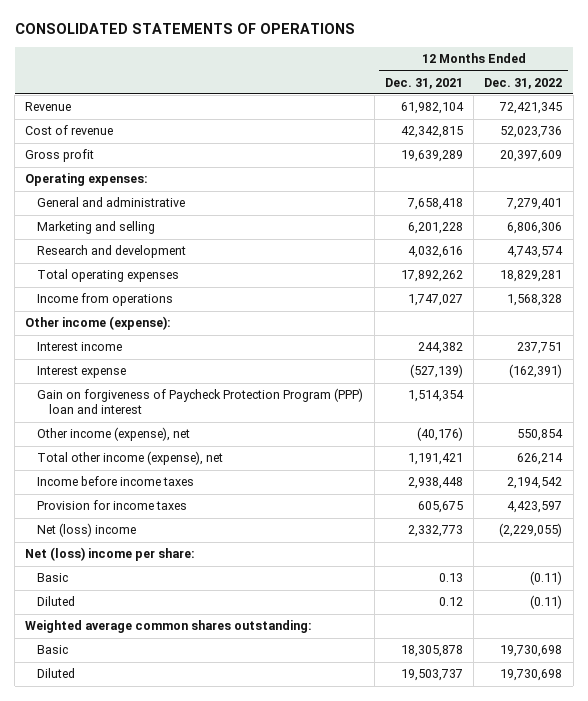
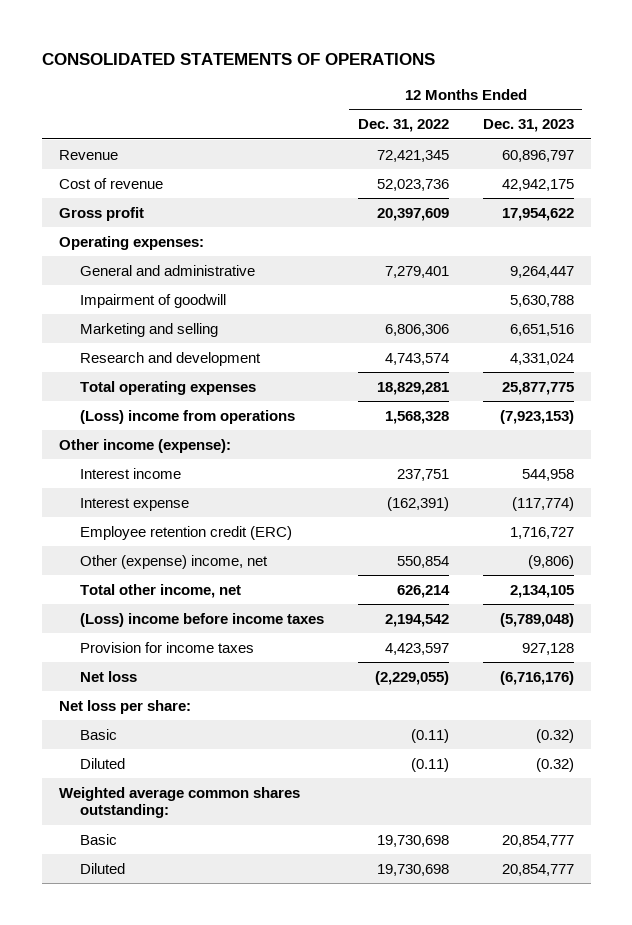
[384,77,463,89] Dec. 31, 2021 -> none
none -> [482,119,574,133] Dec. 31, 2023
none -> [79,293,226,308] Impairment of goodwill
[37,293,174,307] Income from operations -> [79,409,295,424] (Loss) income from operations
[37,388,364,415] Gain on forgiveness of Paycheck Protection Program (PPP) loan and interest -> none
none -> [79,525,292,540] Employee retention credit (ERC)
[37,427,191,442] Other income (expense), net -> [79,554,268,569] Other (expense) income, net
[37,451,224,466] Total other income (expense), net -> [79,583,241,598] Total other income, net
[37,476,195,487] Income before income taxes -> [79,612,324,627] (Loss) income before income taxes
[37,523,137,538] Net (loss) income -> [79,670,137,682] Net loss
[25,547,196,562] Net (loss) income per share: -> [58,699,191,714] Net loss per share:

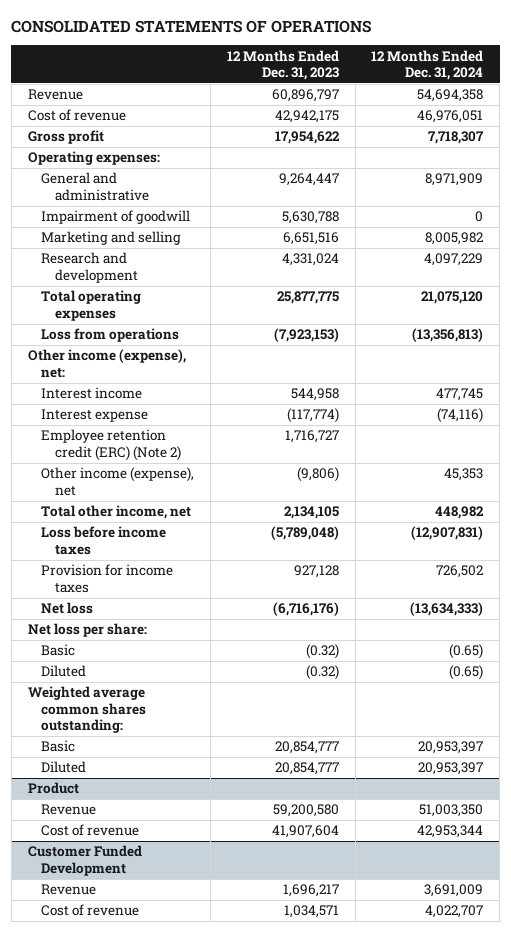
[357,119,449,133] Dec. 31, 2022 -> none
none -> [371,49,484,81] 12 Months Ended Dec. 31, 2024
[79,409,295,424] (Loss) income from operations -> [41,328,180,343] Loss from operations
[58,438,231,453] Other income (expense): -> [27,349,186,378] Other income (expense), net:
[79,525,292,540] Employee retention credit (ERC) -> [41,429,181,461] Employee retention credit (ERC) (Note 2)
[79,554,268,569] Other (expense) income, net -> [41,467,195,496] Other income (expense), net
[79,612,324,627] (Loss) income before income taxes -> [41,526,167,555] Loss before income taxes
none -> [27,782,79,795] Product
none -> [41,804,97,816] Revenue
none -> [41,824,140,837] Cost of revenue
none -> [27,845,142,876] Customer Funded Development
none -> [41,884,97,896] Revenue
none -> [41,904,140,917] Cost of revenue

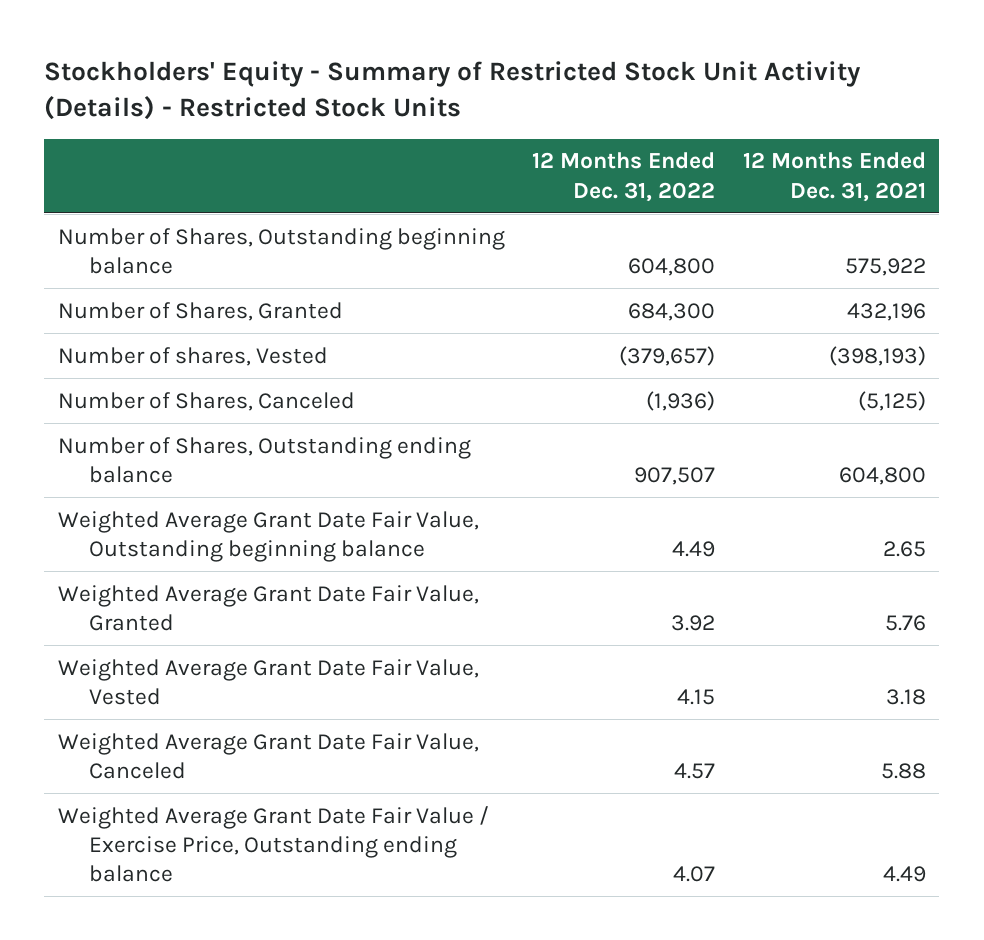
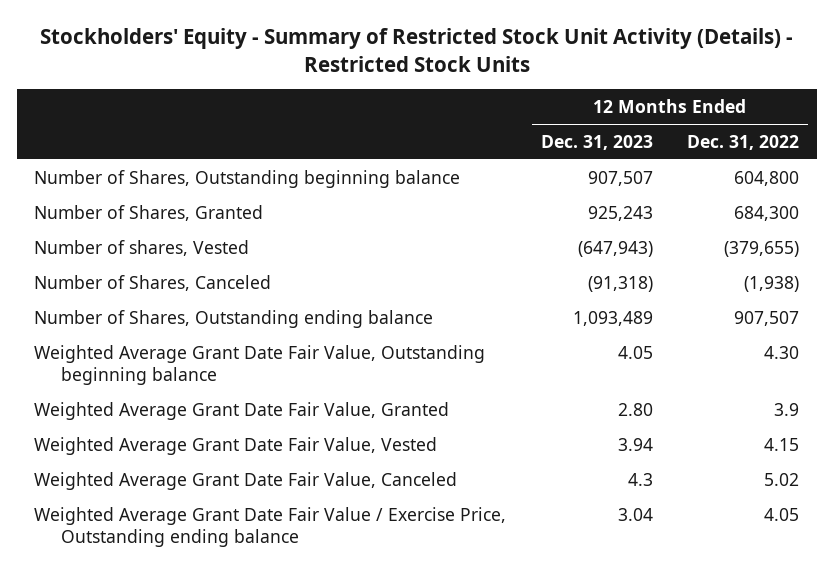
[742,152,926,202] 12 Months Ended Dec. 31, 2021 -> none
none -> [540,134,653,150] Dec. 31, 2023
[619,345,716,366] (379,657) -> [724,240,800,257] (379,655)
[646,390,716,411] (1,936) -> [744,275,800,292] (1,938)
[672,540,716,557] 4.49 -> [764,345,800,359] 4.30
[671,614,716,631] 3.92 -> [774,402,800,416] 3.9
[674,762,716,779] 4.57 -> [764,472,800,486] 5.02
[673,865,716,882] 4.07 -> [764,507,800,521] 4.05

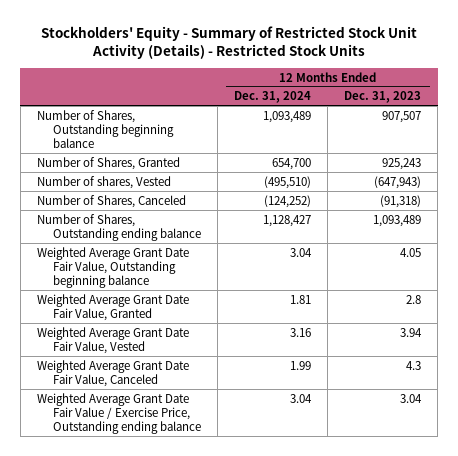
[687,134,800,150] Dec. 31, 2022 -> none
none -> [234,91,312,104] Dec. 31, 2024
[617,402,653,416] 2.80 -> [406,294,422,304] 2.8

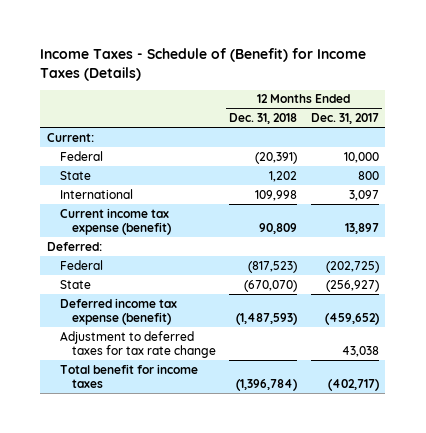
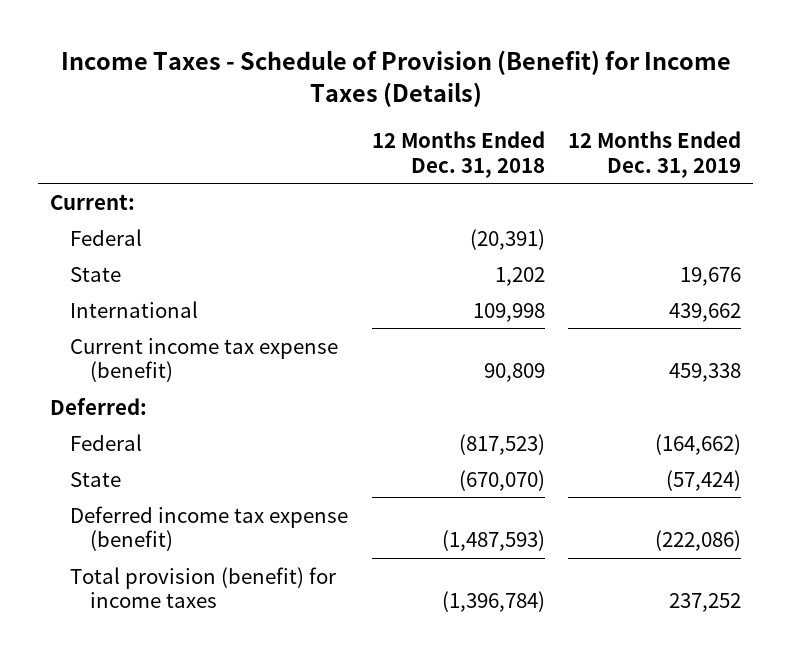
[40,48,367,81] Income Taxes - Schedule of (Benefit) for Income Taxes (Details) -> [60,50,731,108] Income Taxes - Schedule of Provision (Benefit) for Income Taxes (Details)
[310,113,379,125] Dec. 31, 2017 -> none
none -> [568,131,742,178] 12 Months Ended Dec. 31, 2019
[59,330,217,359] Adjustment to deferred taxes for tax rate change -> none
[59,363,198,389] Total benefit for income taxes -> [70,566,337,609] Total provision (benefit) for income taxes

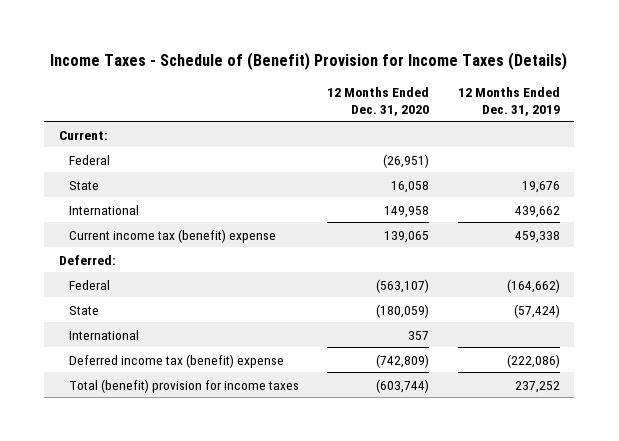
[60,50,731,108] Income Taxes - Schedule of Provision (Benefit) for Income Taxes (Details) -> [50,51,568,70] Income Taxes - Schedule of (Benefit) Provision for Income Taxes (Details)
[371,131,545,178] 12 Months Ended Dec. 31, 2018 -> none
none -> [327,86,430,116] 12 Months Ended Dec. 31, 2020
[70,337,339,383] Current income tax expense (benefit) -> [68,228,276,243] Current income tax (benefit) expense
none -> [68,329,139,340] International
[70,505,349,552] Deferred income tax expense (benefit) -> [68,353,284,368] Deferred income tax (benefit) expense
[70,566,337,609] Total provision (benefit) for income taxes -> [68,378,299,393] Total (benefit) provision for income taxes

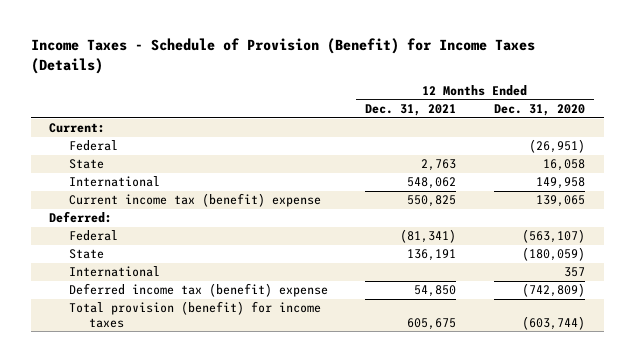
[50,51,568,70] Income Taxes - Schedule of (Benefit) Provision for Income Taxes (Details) -> [30,38,535,74] Income Taxes - Schedule of Provision (Benefit) for Income Taxes (Details)
[457,86,560,116] 12 Months Ended Dec. 31, 2019 -> none
none -> [365,104,457,117] Dec. 31, 2021
[68,378,299,393] Total (benefit) provision for income taxes -> [69,301,322,328] Total provision (benefit) for income taxes

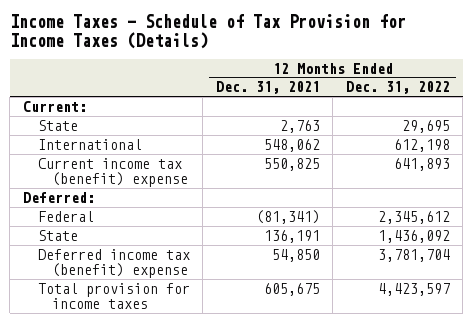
[30,38,535,74] Income Taxes - Schedule of Provision (Benefit) for Income Taxes (Details) -> [9,14,406,49] Income Taxes - Schedule of Tax Provision for Income Taxes (Details)
[493,104,585,117] Dec. 31, 2020 -> none
none -> [345,81,450,95] Dec. 31, 2022
[69,140,119,152] Federal -> none
[69,266,161,278] International -> none
[69,301,322,328] Total provision (benefit) for income taxes -> [37,282,190,309] Total provision for income taxes

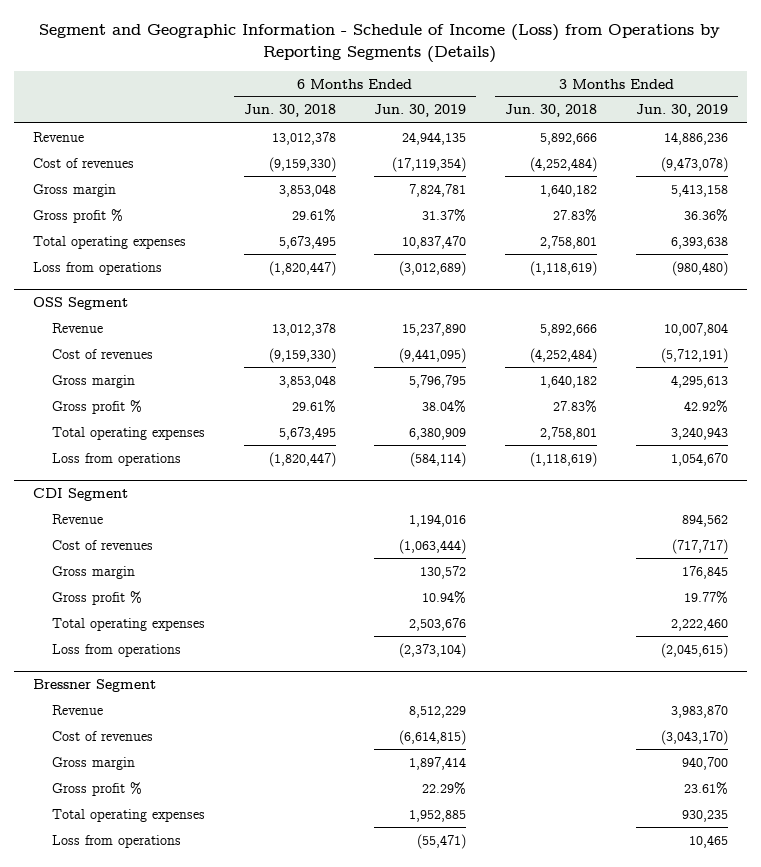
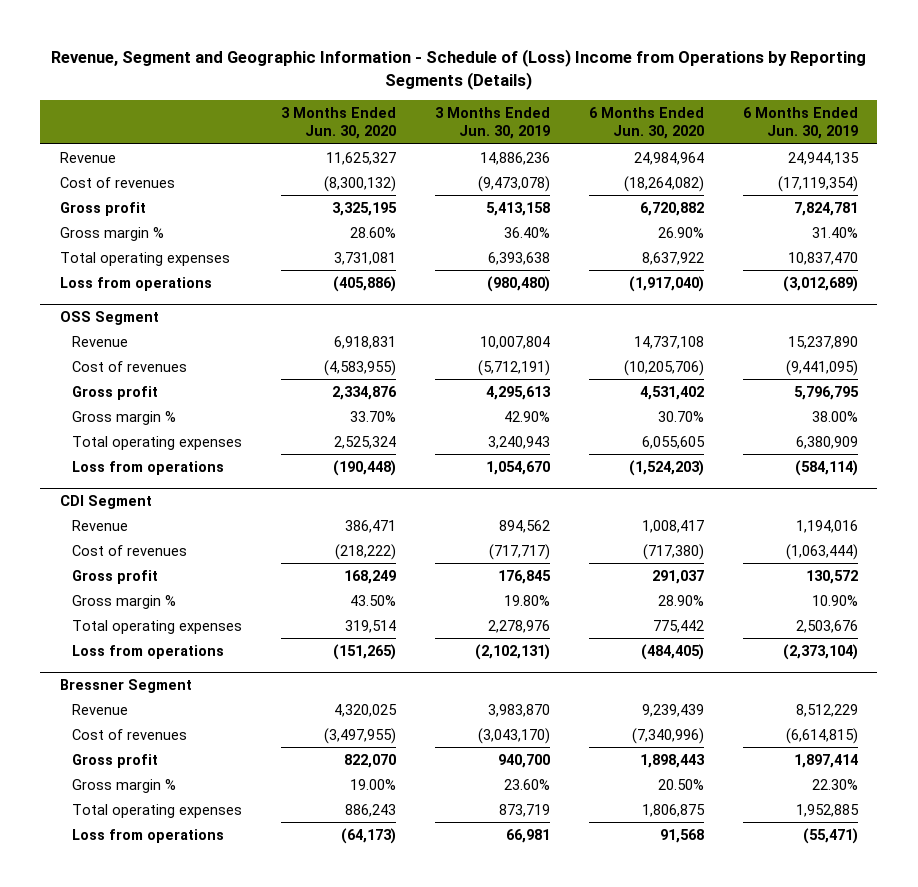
[39,24,721,63] Segment and Geographic Information - Schedule of Income (Loss) from Operations by Reporting Segments (Details) -> [50,49,866,90] Revenue, Segment and Geographic Information - Schedule of (Loss) Income from Operations by Reporting Segments (Details)
[243,104,336,118] Jun. 30, 2018 -> none
[505,104,598,118] Jun. 30, 2018 -> none
none -> [281,106,397,140] 3 Months Ended Jun. 30, 2020
none -> [588,106,704,140] 6 Months Ended Jun. 30, 2020
[33,183,117,197] Gross margin -> [59,201,146,216] Gross profit
[33,208,124,223] Gross profit % -> [59,226,164,241] Gross margin %
[422,208,467,222] 31.37% -> [811,226,858,238] 31.40%
[683,208,728,222] 36.36% -> [503,226,550,238] 36.40%
[52,374,136,388] Gross margin -> [72,385,159,400] Gross profit
[52,399,143,414] Gross profit % -> [72,410,177,425] Gross margin %
[422,399,467,413] 38.04% -> [811,410,858,422] 38.00%
[683,399,728,413] 42.92% -> [503,410,550,422] 42.90%
[52,565,136,579] Gross margin -> [72,569,159,584] Gross profit
[52,590,143,605] Gross profit % -> [72,594,177,609] Gross margin %
[422,590,467,604] 10.94% -> [811,594,858,606] 10.90%
[683,590,728,604] 19.77% -> [503,594,550,606] 19.80%
[670,617,728,631] 2,222,460 -> [487,619,550,633] 2,278,976
[660,642,728,658] (2,045,615) -> [474,643,550,660] (2,102,131)
[52,756,136,770] Gross margin -> [72,753,159,768] Gross profit
[52,781,143,796] Gross profit % -> [72,778,177,793] Gross margin %
[422,781,467,795] 22.29% -> [811,778,858,790] 22.30%
[683,781,728,795] 23.61% -> [503,778,550,790] 23.60%
[681,809,728,822] 930,235 -> [498,803,550,817] 873,719
[688,834,728,848] 10,465 -> [505,828,550,843] 66,981

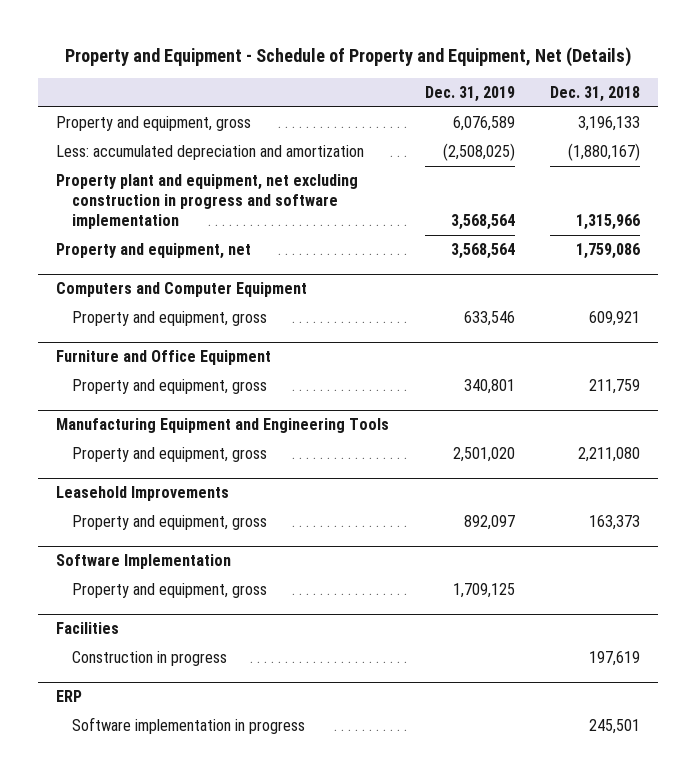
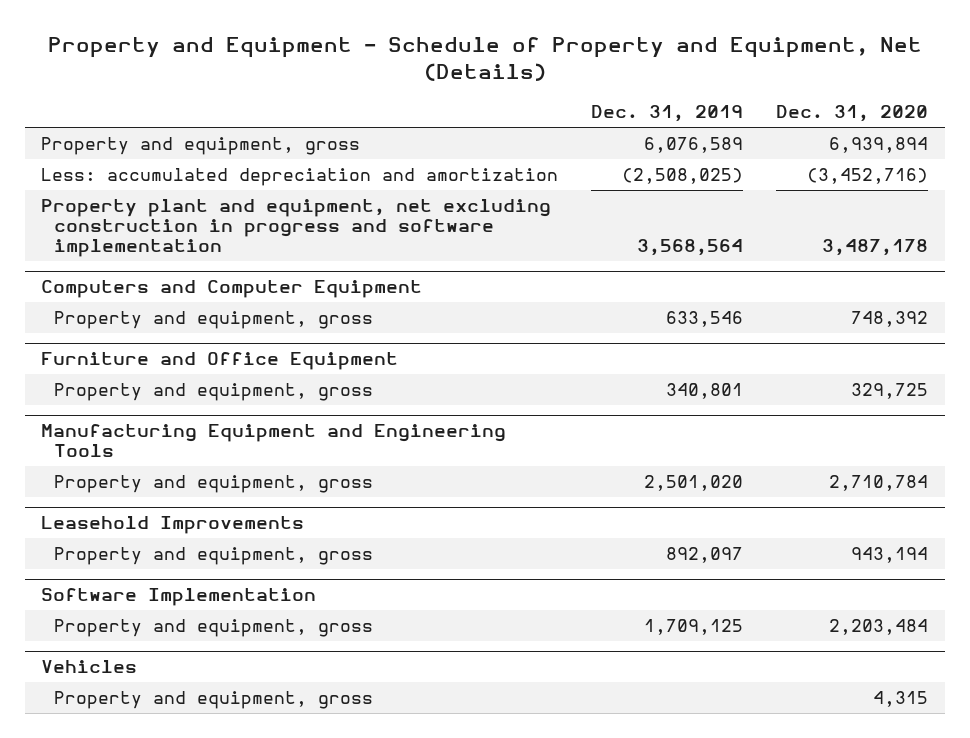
[550,86,641,103] Dec. 31, 2018 -> none
none -> [776,105,929,123] Dec. 31, 2020
[55,242,251,259] Property and equipment, net -> none
[55,621,119,634] Facilities -> none
[72,650,228,666] Construction in progress -> none
[55,689,82,702] ERP -> none
[72,716,306,734] Software implementation in progress -> none
none -> [41,660,138,674] Vehicles
none -> [54,691,374,710] Property and equipment, gross

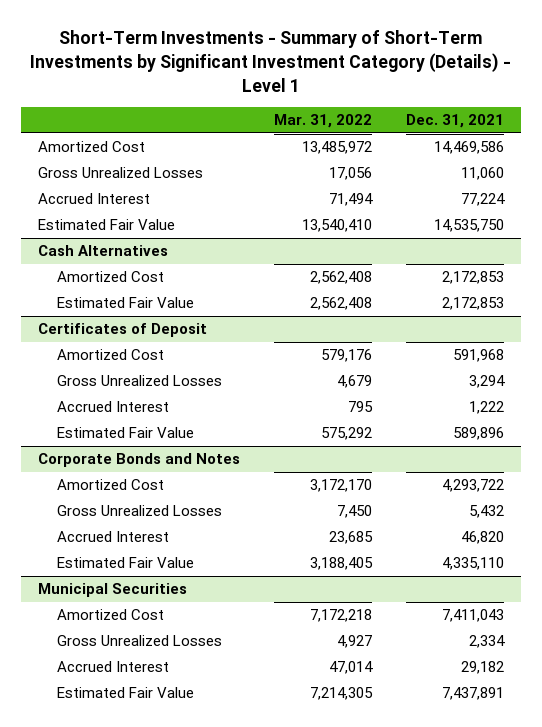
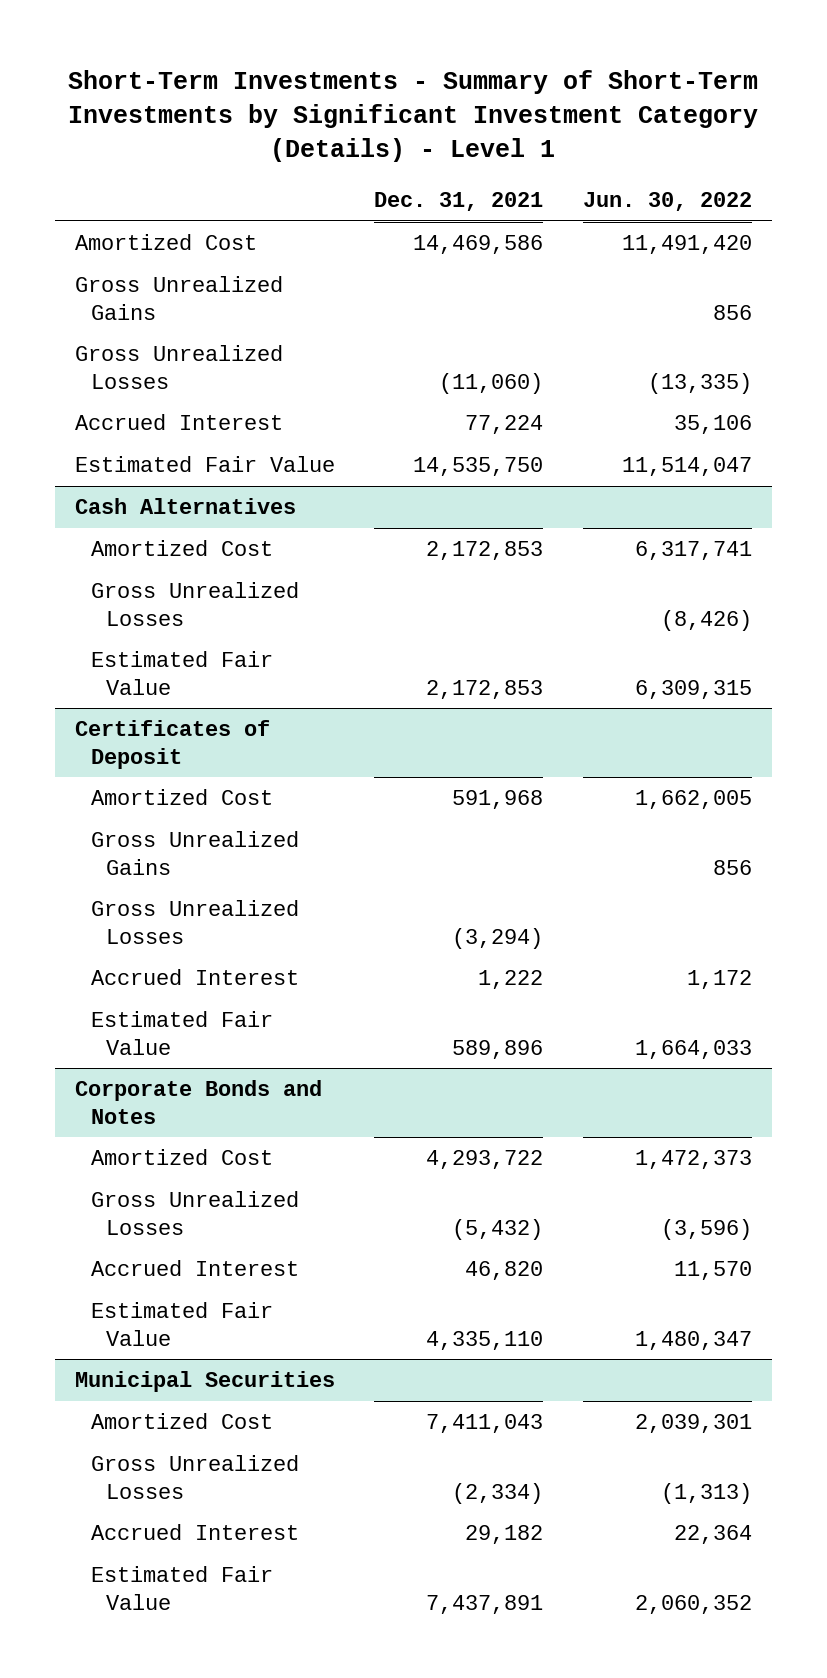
[274,114,373,129] Mar. 31, 2022 -> none
none -> [583,191,753,211] Jun. 30, 2022
none -> [74,276,283,320] Gross Unrealized Gains
[461,167,505,181] 11,060 -> [439,372,544,394] (11,060)
none -> [90,582,299,626] Gross Unrealized Losses
none -> [90,831,299,875] Gross Unrealized Gains
[469,375,506,389] 3,294 -> [452,927,544,949] (3,294)
[469,505,505,519] 5,432 -> [452,1218,544,1240] (5,432)
[469,635,506,649] 2,334 -> [452,1482,544,1504] (2,334)

